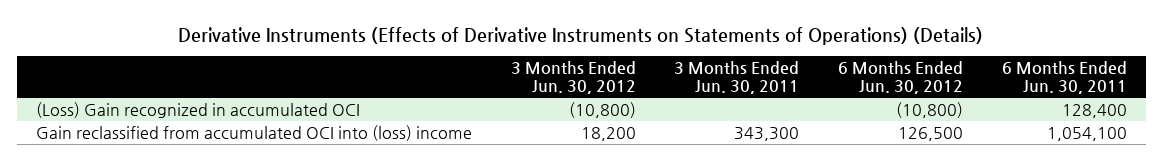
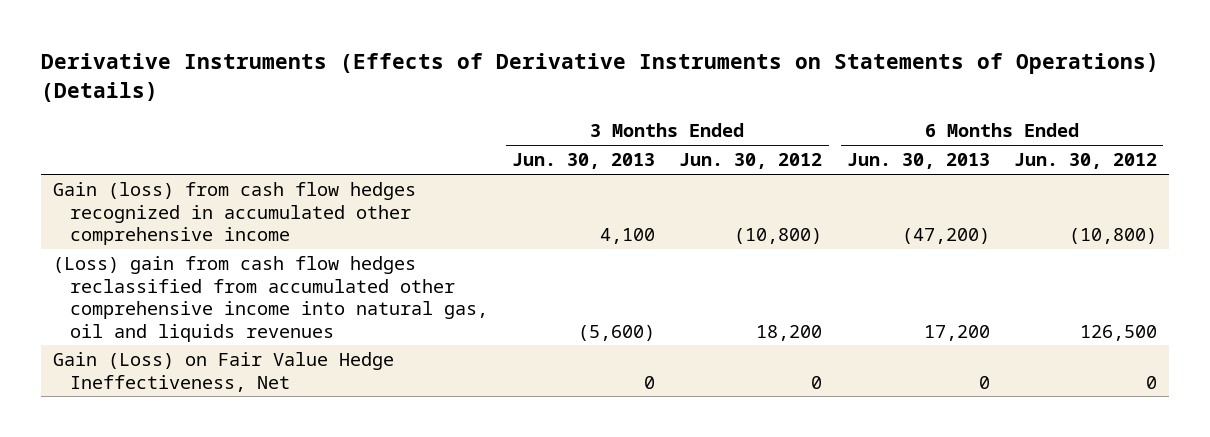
[674,60,800,95] 3 Months Ended Jun. 30, 2011 -> none
[1001,60,1127,95] 6 Months Ended Jun. 30, 2011 -> none
none -> [512,153,656,170] Jun. 30, 2013
none -> [846,153,990,170] Jun. 30, 2013
[35,101,360,118] (Loss) Gain recognized in accumulated OCI -> [53,182,417,246] Gain (loss) from cash flow hedges recognized in accumulated other comprehensive income
[35,124,472,141] Gain reclassified from accumulated OCI into (loss) income -> [53,256,488,342] (Loss) gain from cash flow hedges reclassified from accumulated other comprehensive income into natural gas, oil and liquids revenues
none -> [53,352,395,392] Gain (Loss) on Fair Value Hedge Ineffectiveness, Net

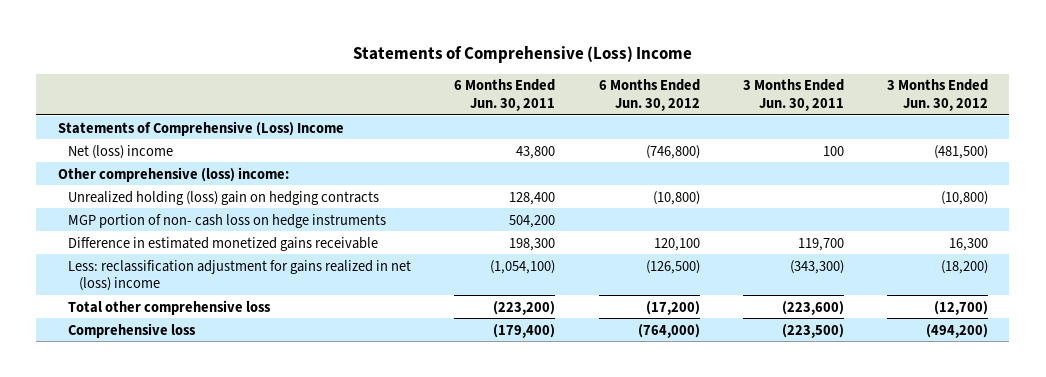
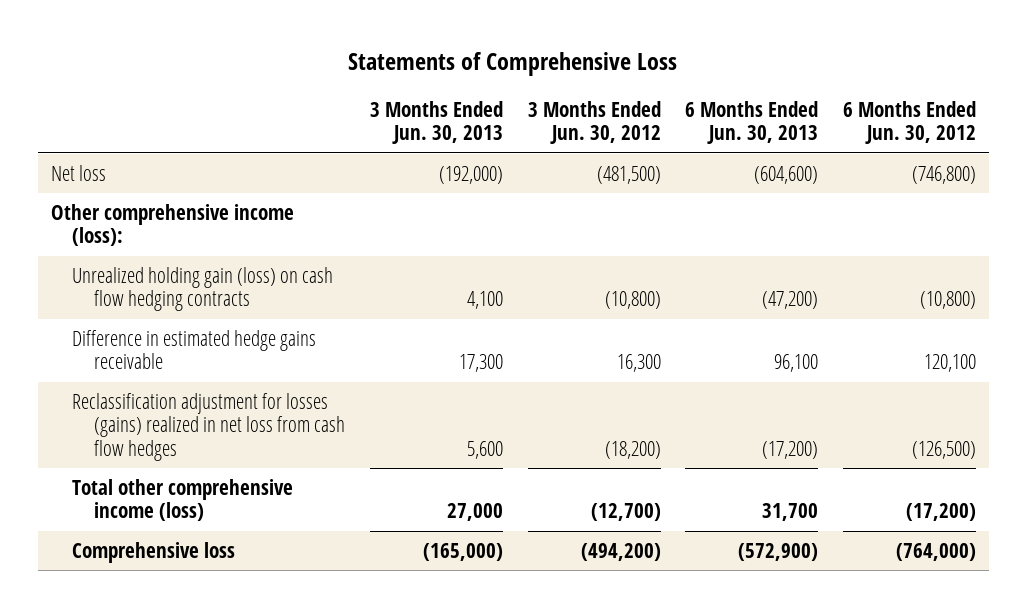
[352,45,692,63] Statements of Comprehensive (Loss) Income -> [348,51,678,76] Statements of Comprehensive Loss
[454,79,556,112] 6 Months Ended Jun. 30, 2011 -> none
[742,79,844,112] 3 Months Ended Jun. 30, 2011 -> none
none -> [369,100,503,145] 3 Months Ended Jun. 30, 2013
none -> [685,100,819,145] 6 Months Ended Jun. 30, 2013
[57,120,344,136] Statements of Comprehensive (Loss) Income -> none
[68,213,387,228] MGP portion of non- cash loss on hedge instruments -> none
[68,144,174,159] Net (loss) income -> [50,164,106,181] Net loss
[57,166,289,182] Other comprehensive (loss) income: -> [50,203,294,247] Other comprehensive income (loss):
[68,190,380,205] Unrealized holding (loss) gain on hedging contracts -> [72,266,334,312] Unrealized holding gain (loss) on cash flow hedging contracts
[68,236,379,251] Difference in estimated monetized gains receivable -> [72,329,317,370] Difference in estimated hedge gains receivable
[68,259,412,292] Less: reclassification adjustment for gains realized in net (loss) income -> [72,392,345,462] Reclassification adjustment for losses (gains) realized in net loss from cash flow hedges
[68,299,272,315] Total other comprehensive loss -> [72,478,294,522] Total other comprehensive income (loss)

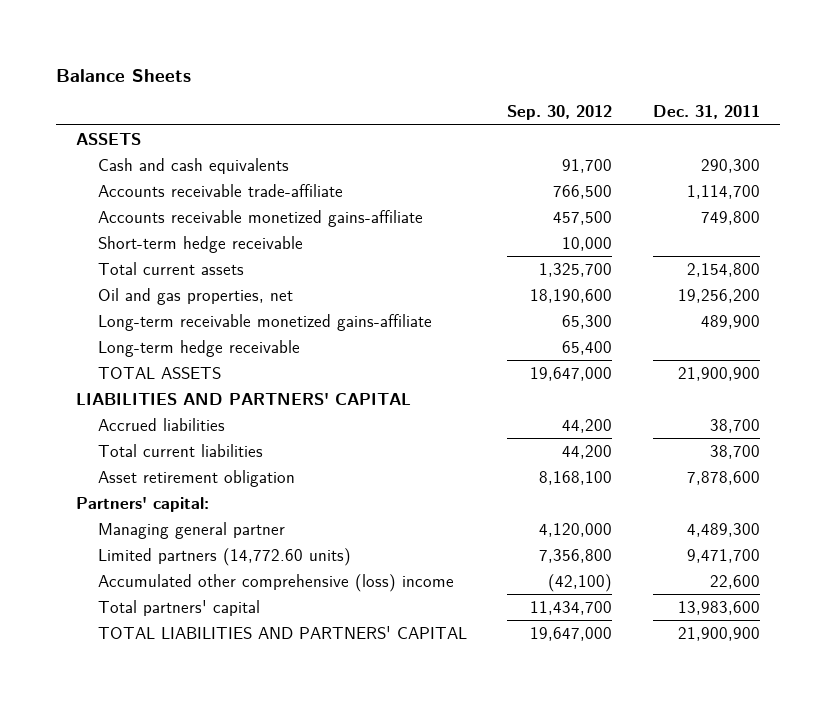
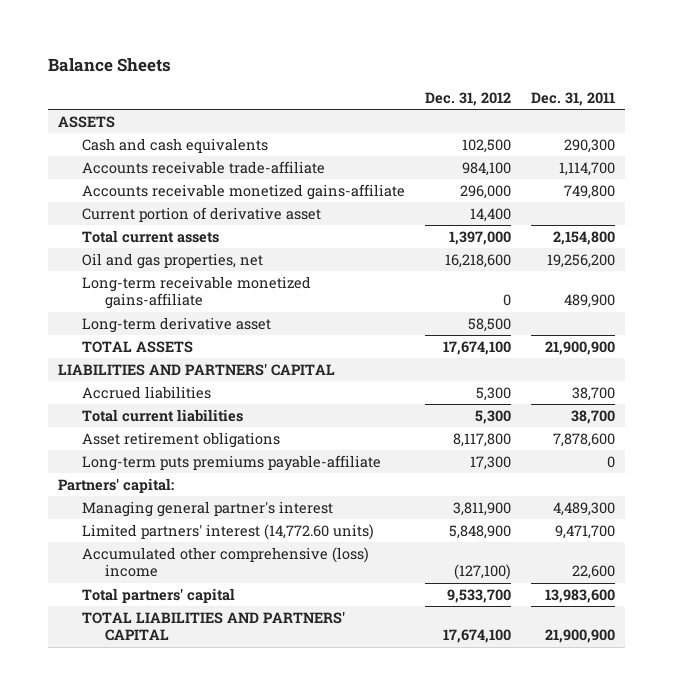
[507,105,613,121] Sep. 30, 2012 -> none
none -> [424,91,511,106] Dec. 31, 2012
[97,235,303,253] Short-term hedge receivable -> [81,207,321,223] Current portion of derivative asset
[97,339,300,357] Long-term hedge receivable -> [81,317,271,334] Long-term derivative asset
[97,469,295,487] Asset retirement obligation -> [81,432,280,449] Asset retirement obligations
none -> [81,455,381,472] Long-term puts premiums payable-affiliate
[97,521,285,539] Managing general partner -> [81,501,333,518] Managing general partner's interest
[97,547,351,566] Limited partners (14,772.60 units) -> [81,524,374,541] Limited partners' interest (14,772.60 units)

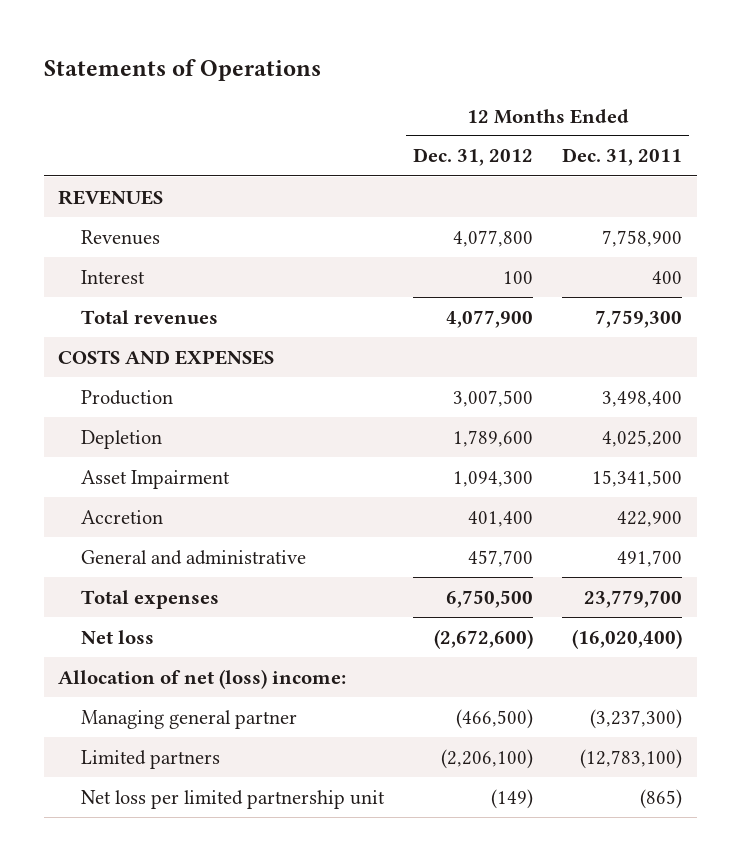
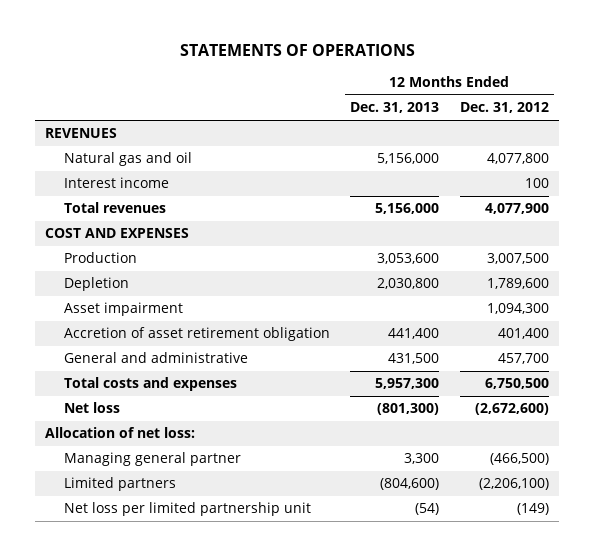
[43,58,321,81] Statements of Operations -> [179,44,415,57] STATEMENTS OF OPERATIONS
[562,148,683,167] Dec. 31, 2011 -> none
none -> [350,102,440,114] Dec. 31, 2013
[81,229,161,245] Revenues -> [64,152,193,167] Natural gas and oil
[81,269,146,284] Interest -> [64,177,170,189] Interest income
[58,349,275,365] COSTS AND EXPENSES -> [45,228,190,239] COST AND EXPENSES
[81,469,231,489] Asset Impairment -> [64,302,184,317] Asset impairment
[81,509,164,524] Accretion -> [64,327,331,342] Accretion of asset retirement obligation
[81,589,220,609] Total expenses -> [64,377,238,392] Total costs and expenses
[58,668,347,689] Allocation of net (loss) income: -> [45,427,196,439] Allocation of net loss:

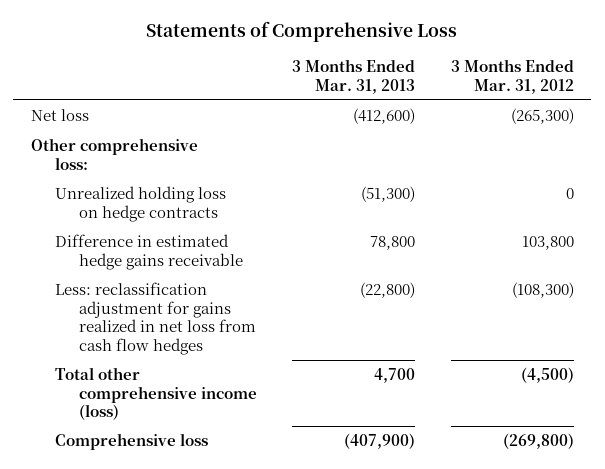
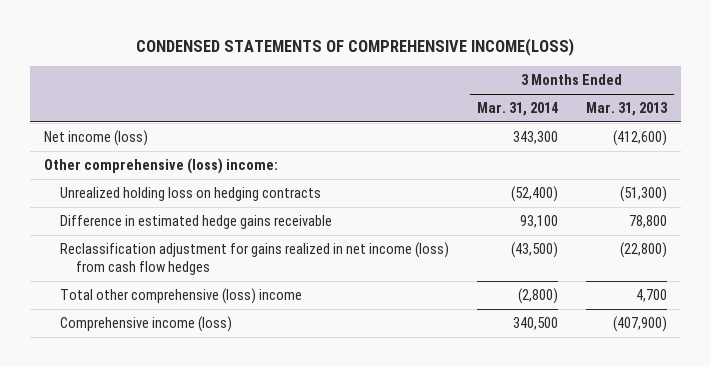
[146,20,458,42] Statements of Comprehensive Loss -> [136,38,575,57] CONDENSED STATEMENTS OF COMPREHENSIVE INCOME(LOSS)
[450,59,574,94] 3 Months Ended Mar. 31, 2012 -> none
none -> [477,102,559,117] Mar. 31, 2014
[31,109,90,122] Net loss -> [43,129,148,146] Net income (loss)
[31,138,199,170] Other comprehensive loss: -> [43,157,278,174] Other comprehensive (loss) income:
[55,186,227,222] Unrealized holding loss on hedge contracts -> [59,186,321,201] Unrealized holding loss on hedging contracts
[55,282,257,355] Less: reclassification adjustment for gains realized in net loss from cash flow hedges -> [59,241,449,275] Reclassification adjustment for gains realized in net income (loss) from cash flow hedges
[55,367,258,421] Total other comprehensive income (loss) -> [59,287,302,304] Total other comprehensive (loss) income
[55,433,209,451] Comprehensive loss -> [59,315,232,332] Comprehensive income (loss)

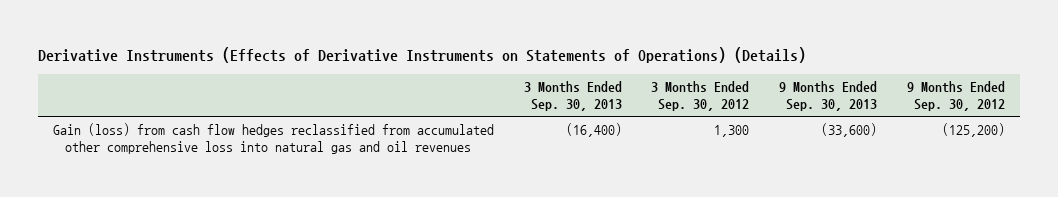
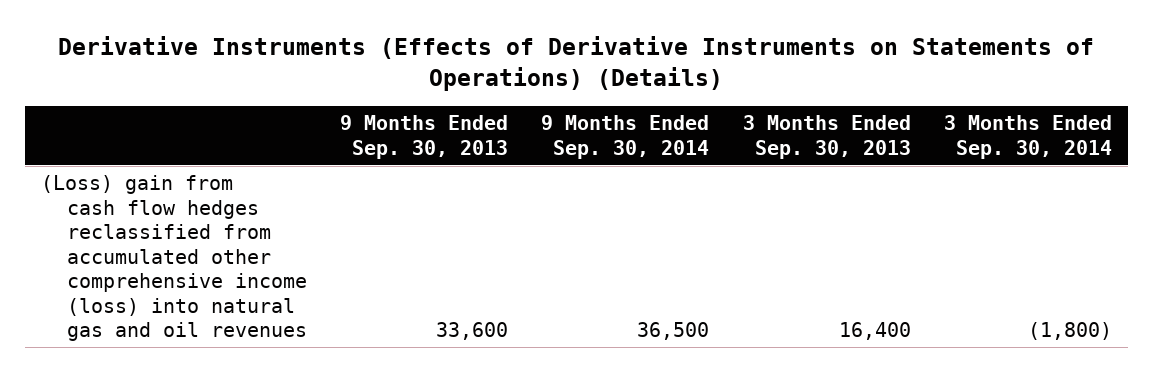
[651,81,750,111] 3 Months Ended Sep. 30, 2012 -> none
[907,81,1006,111] 9 Months Ended Sep. 30, 2012 -> none
none -> [541,115,710,159] 9 Months Ended Sep. 30, 2014
none -> [943,115,1112,159] 3 Months Ended Sep. 30, 2014
[52,123,494,155] Gain (loss) from cash flow hedges reclassified from accumulated other comprehensive loss into natural gas and oil revenues -> [41,175,308,342] (Loss) gain from cash flow hedges reclassified from accumulated other comprehensive income (loss) into natural gas and oil revenues
[565,123,622,138] (16,400) -> [838,322,911,341] 16,400
[821,123,878,138] (33,600) -> [436,322,509,341] 33,600

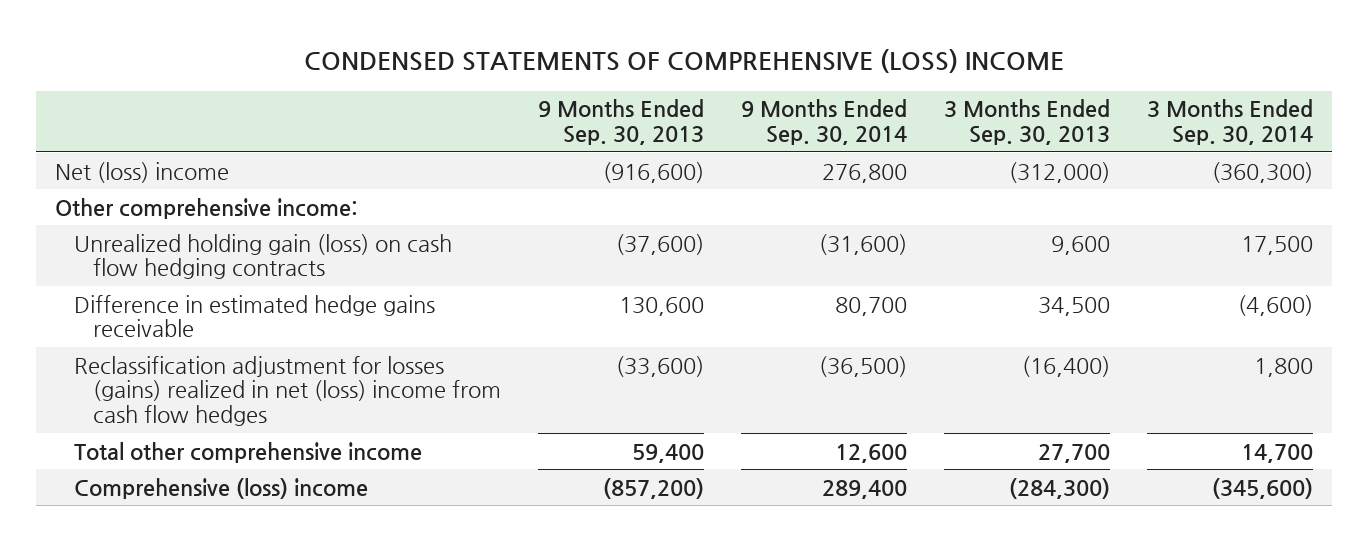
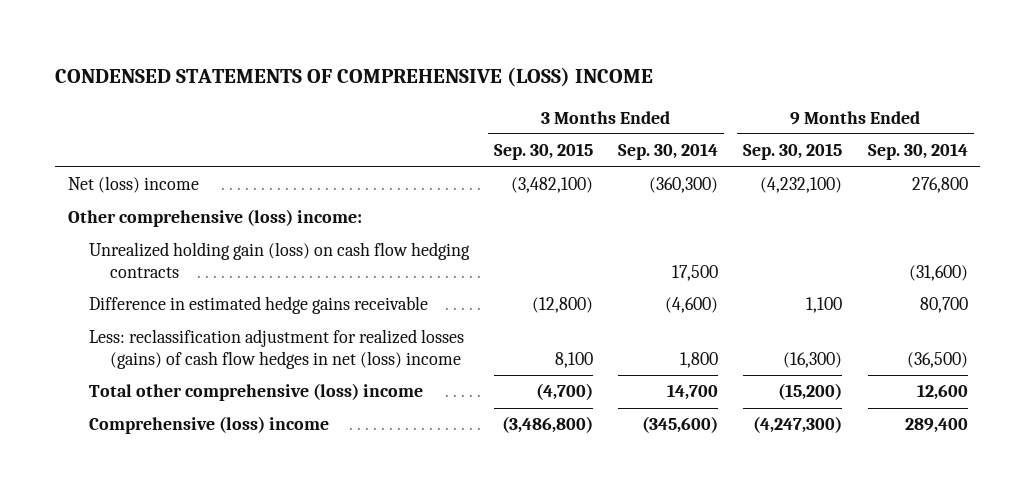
[538,99,705,146] 9 Months Ended Sep. 30, 2013 -> none
[944,99,1111,146] 3 Months Ended Sep. 30, 2013 -> none
none -> [493,143,593,161] Sep. 30, 2015
none -> [743,143,843,161] Sep. 30, 2015
[54,197,358,219] Other comprehensive income: -> [67,209,362,228] Other comprehensive (loss) income:
[74,355,502,427] Reclassification adjustment for losses (gains) realized in net (loss) income from cash flow hedges -> [88,329,464,369] Less: reclassification adjustment for realized losses (gains) of cash flow hedges in net (loss) income
[74,441,423,463] Total other comprehensive income -> [88,383,423,402] Total other comprehensive (loss) income

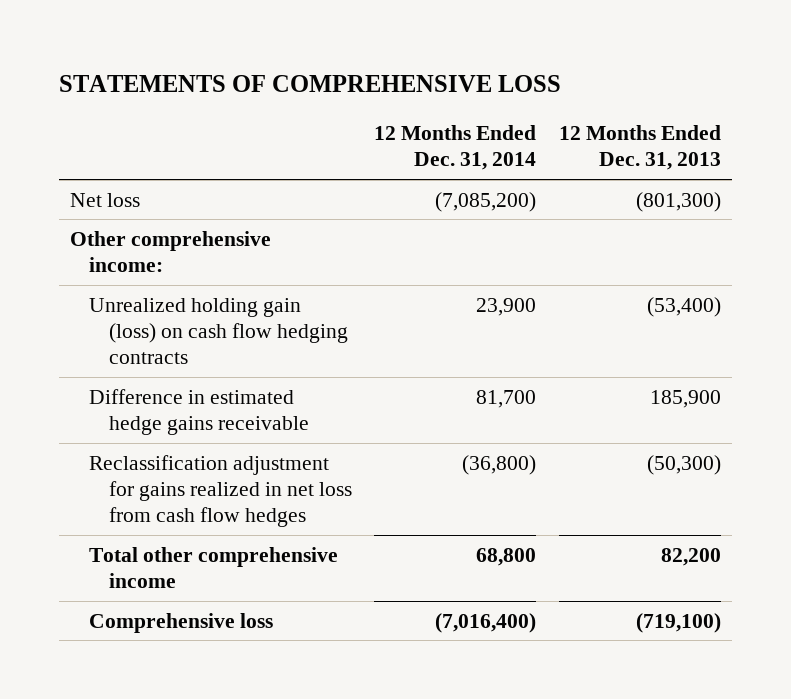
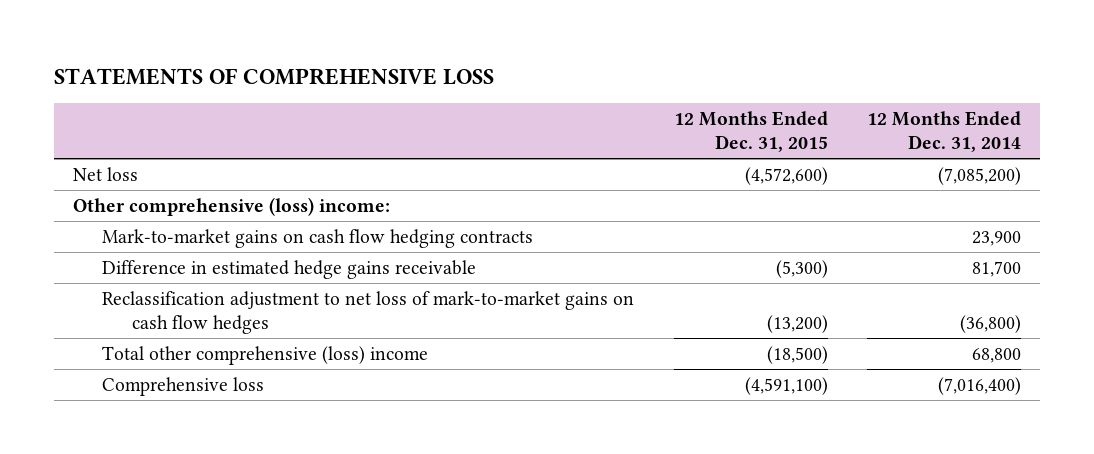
[559,125,722,171] 12 Months Ended Dec. 31, 2013 -> none
none -> [673,111,828,152] 12 Months Ended Dec. 31, 2015
[70,230,272,272] Other comprehensive income: -> [73,196,391,216] Other comprehensive (loss) income:
[89,297,348,365] Unrealized holding gain (loss) on cash flow hedging contracts -> [102,228,534,248] Mark-to-market gains on cash flow hedging contracts
[89,454,352,528] Reclassification adjustment for gains realized in net loss from cash flow hedges -> [102,290,635,334] Reclassification adjustment to net loss of mark-to-market gains on cash flow hedges
[89,546,339,588] Total other comprehensive income -> [102,345,429,365] Total other comprehensive (loss) income

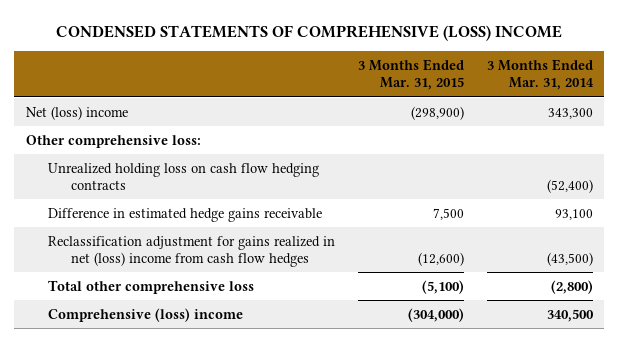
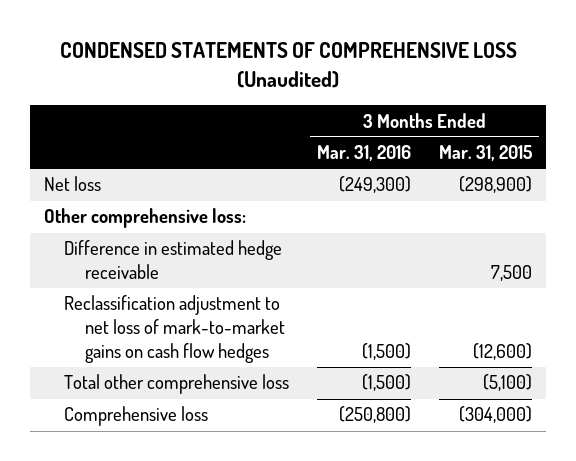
[56,24,563,41] CONDENSED STATEMENTS OF COMPREHENSIVE (LOSS) INCOME -> [59,42,517,88] CONDENSED STATEMENTS OF COMPREHENSIVE LOSS (Unaudited)
[486,59,594,91] 3 Months Ended Mar. 31, 2014 -> none
none -> [317,145,412,162] Mar. 31, 2016
[25,105,128,120] Net (loss) income -> [43,176,101,192] Net loss
[48,162,320,190] Unrealized holding loss on cash flow hedging contracts -> none
[48,207,323,222] Difference in estimated hedge gains receivable -> [64,240,283,280] Difference in estimated hedge receivable
[48,235,336,267] Reclassification adjustment for gains realized in net (loss) income from cash flow hedges -> [64,295,285,363] Reclassification adjustment to net loss of mark-to-market gains on cash flow hedges
[48,307,244,322] Comprehensive (loss) income -> [64,406,209,427] Comprehensive loss

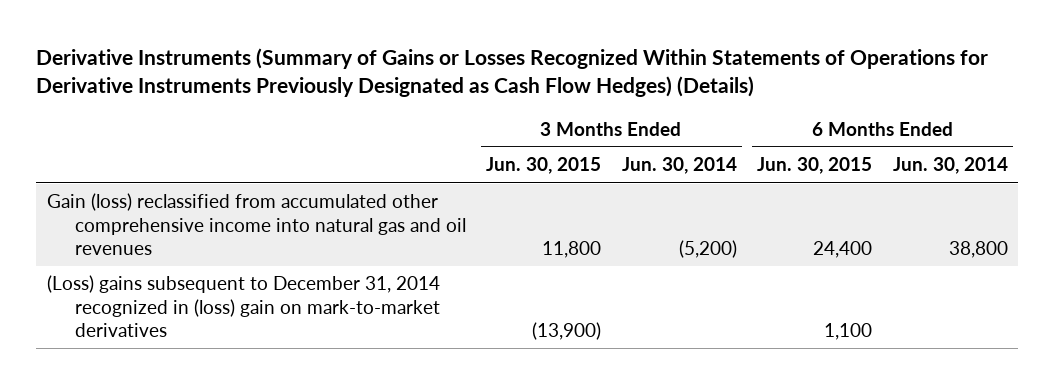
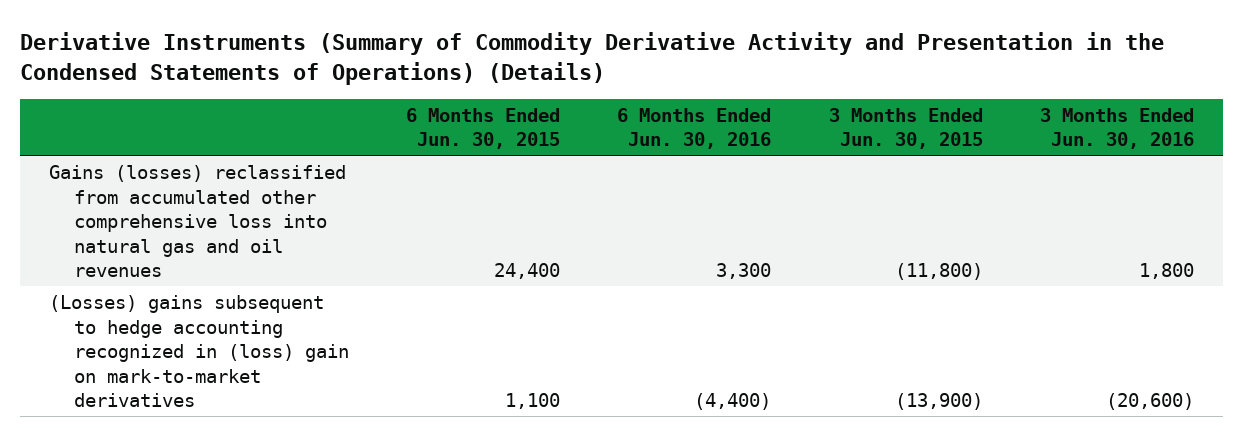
[36,47,989,98] Derivative Instruments (Summary of Gains or Losses Recognized Within Statements of Operations for Derivative Instruments Previously Designated as Cash Flow Hedges) (Details) -> [20,32,1165,85] Derivative Instruments (Summary of Commodity Derivative Activity and Presentation in the Condensed Statements of Operations) (Details)
[621,157,737,175] Jun. 30, 2014 -> none
[892,157,1008,175] Jun. 30, 2014 -> none
none -> [617,107,772,150] 6 Months Ended Jun. 30, 2016
none -> [1039,107,1194,150] 3 Months Ended Jun. 30, 2016
[46,193,466,255] Gain (loss) reclassified from accumulated other comprehensive income into natural gas and oil revenues -> [49,164,347,278] Gains (losses) reclassified from accumulated other comprehensive loss into natural gas and oil revenues
[542,240,602,258] 11,800 -> [894,263,983,281] (11,800)
[46,275,440,337] (Loss) gains subsequent to December 31, 2014 recognized in (loss) gain on mark-to-market derivatives -> [49,294,349,408] (Losses) gains subsequent to hedge accounting recognized in (loss) gain on mark-to-market derivatives

